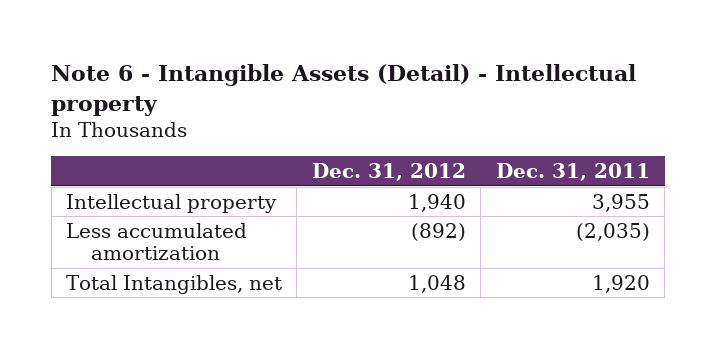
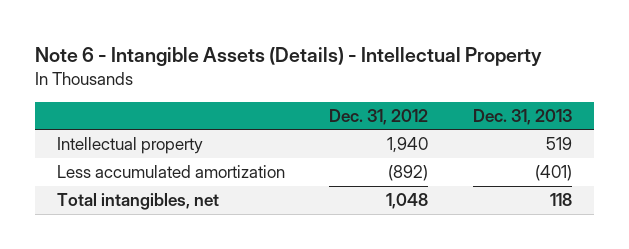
[51,64,637,117] Note 6 - Intangible Assets (Detail) - Intellectual property -> [35,46,543,66] Note 6 - Intangible Assets (Details) - Intellectual Property
[495,163,650,182] Dec. 31, 2011 -> none
none -> [472,108,572,125] Dec. 31, 2013
[66,274,283,294] Total Intangibles, net -> [57,193,220,211] Total intangibles, net

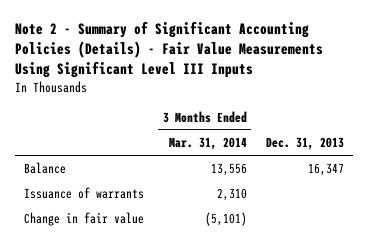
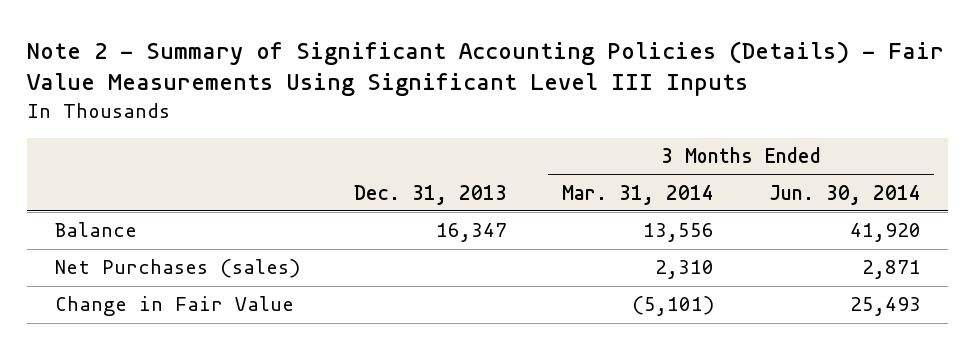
none -> [768,184,921,205] Jun. 30, 2014
[23,187,144,200] Issuance of warrants -> [54,259,300,279] Net Purchases (sales)
[23,212,144,227] Change in fair value -> [54,296,294,317] Change in Fair Value

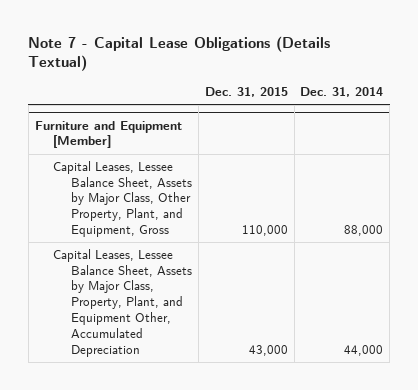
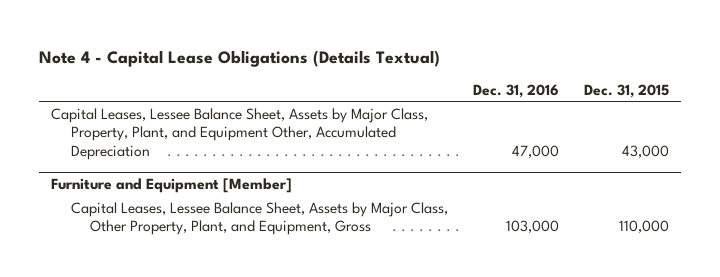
[28,35,331,71] Note 7 - Capital Lease Obligations (Details Textual) -> [38,49,440,67] Note 4 - Capital Lease Obligations (Details Textual)
[300,87,384,98] Dec. 31, 2014 -> none
none -> [472,83,559,98] Dec. 31, 2016
none -> [51,107,429,160] Capital Leases, Lessee Balance Sheet, Assets by Major Class, Property, Plant, and Equipment Other, Accumulated Depreciation
[52,248,192,357] Capital Leases, Lessee Balance Sheet, Assets by Major Class, Property, Plant, and Equipment Other, Accumulated Depreciation -> none

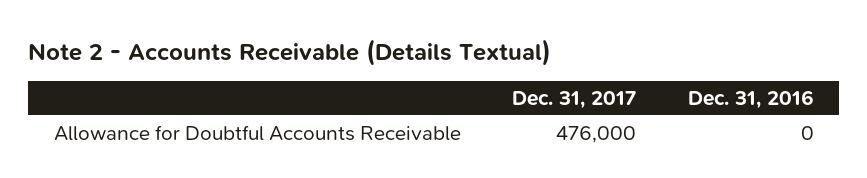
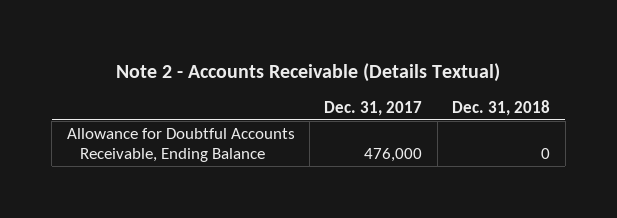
[687,90,814,110] Dec. 31, 2016 -> none
none -> [452,99,551,116] Dec. 31, 2018
[53,125,461,142] Allowance for Doubtful Accounts Receivable -> [66,128,295,162] Allowance for Doubtful Accounts Receivable, Ending Balance

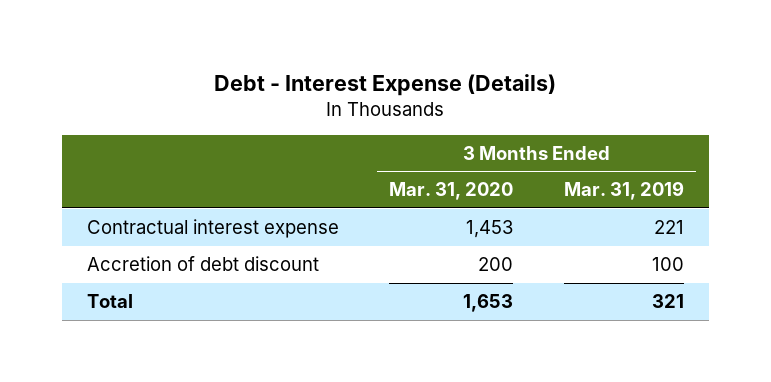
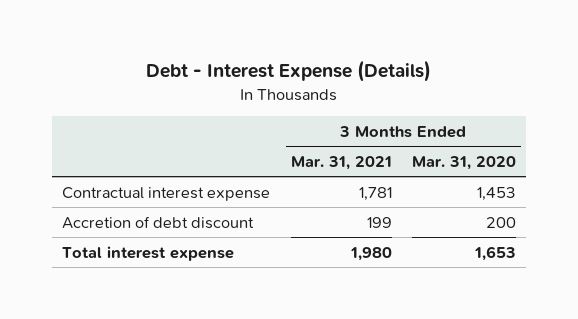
[563,181,684,201] Mar. 31, 2019 -> none
none -> [290,155,392,170] Mar. 31, 2021
[87,294,134,309] Total -> [62,245,235,261] Total interest expense

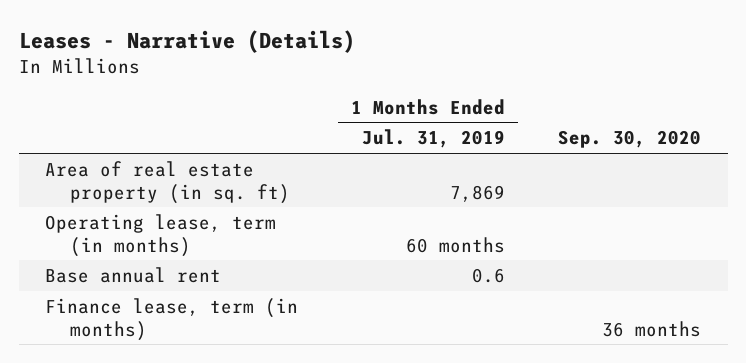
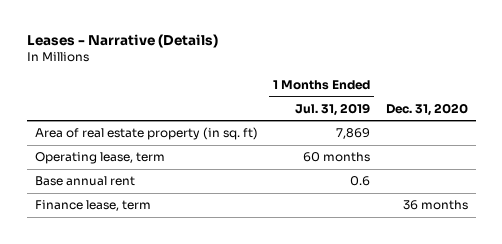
[558,130,702,149] Sep. 30, 2020 -> none
none -> [385,102,468,116] Dec. 31, 2020
[45,213,277,257] Operating lease, term (in months) -> [34,152,165,165] Operating lease, term
[45,297,299,341] Finance lease, term (in months) -> [34,200,151,212] Finance lease, term

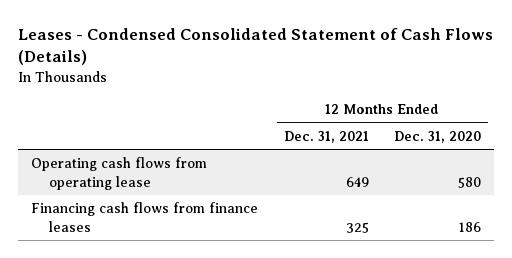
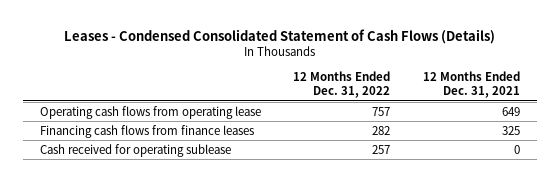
[394,130,482,143] Dec. 31, 2020 -> none
none -> [293,71,391,99] 12 Months Ended Dec. 31, 2022
none -> [39,143,231,157] Cash received for operating sublease

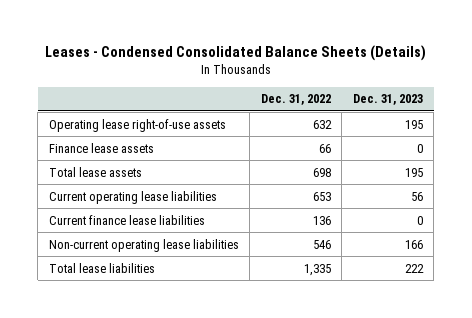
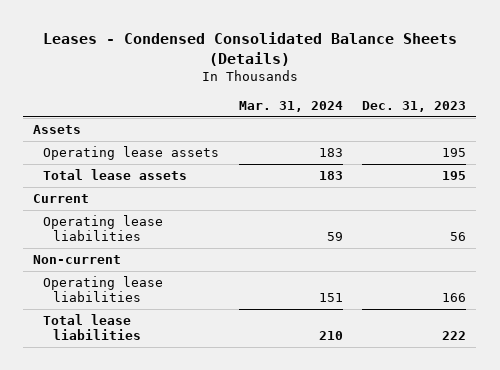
[260,94,331,106] Dec. 31, 2022 -> none
none -> [238,101,343,113] Mar. 31, 2024
[48,142,154,153] Finance lease assets -> none
none -> [33,125,82,135] Assets
[48,118,226,132] Operating lease right-of-use assets -> [43,146,220,161] Operating lease assets
[48,214,205,225] Current finance lease liabilities -> none
none -> [33,194,90,204] Current
[48,190,217,204] Current operating lease liabilities -> [43,215,164,242] Operating lease liabilities
none -> [33,255,122,265] Non-current
[48,238,239,252] Non-current operating lease liabilities -> [43,276,164,303] Operating lease liabilities

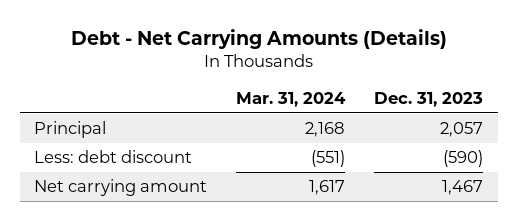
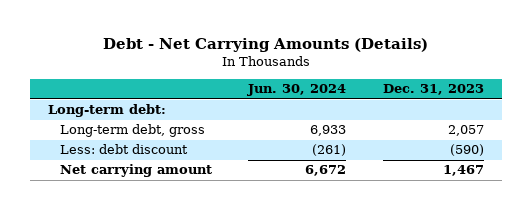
[236,91,347,107] Mar. 31, 2024 -> none
none -> [247,84,347,97] Jun. 30, 2024
none -> [48,104,167,118] Long-term debt:
[34,121,107,139] Principal -> [60,124,206,138] Long-term debt, gross

